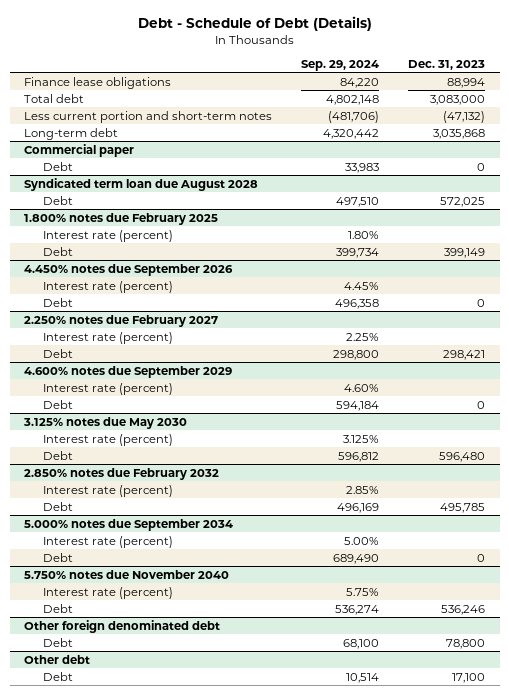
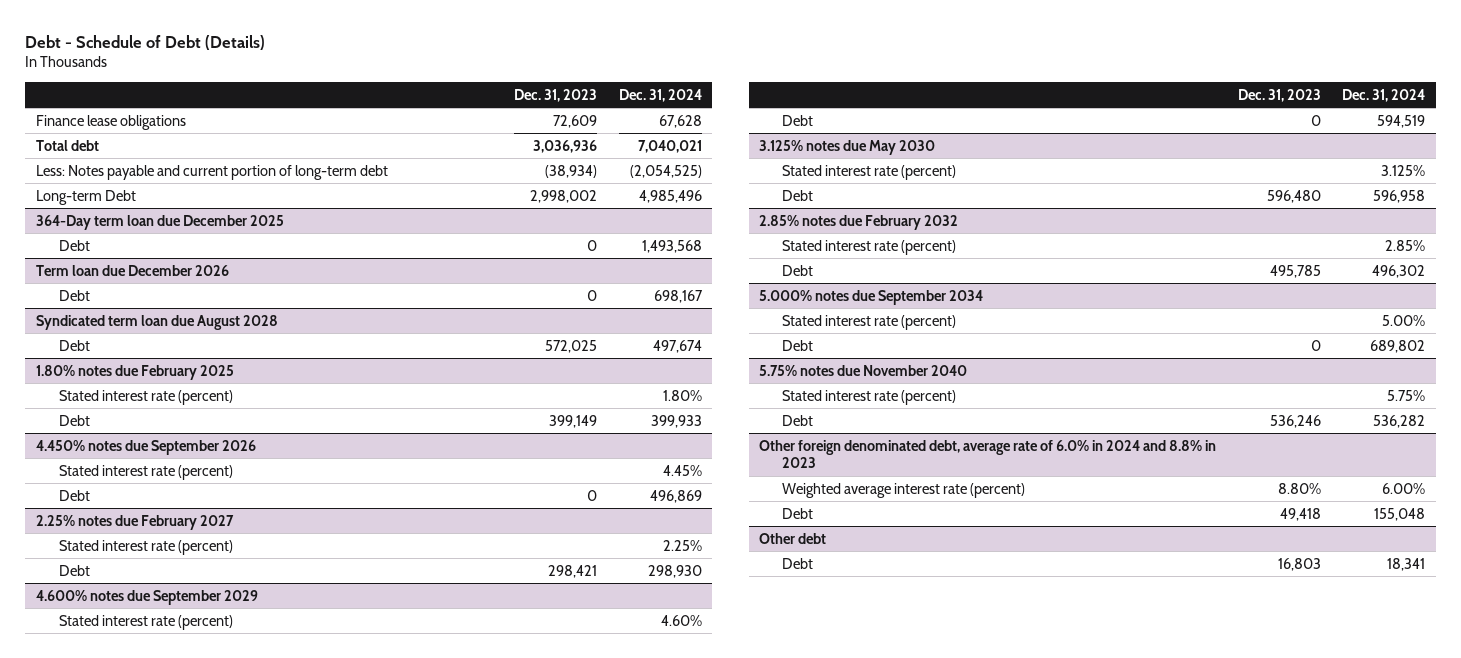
[301,59,380,71] Sep. 29, 2024 -> none
none -> [618,88,702,102] Dec. 31, 2024
[24,143,135,157] Commercial paper -> none
[447,77,486,88] 88,994 -> [553,114,598,128] 72,609
[430,94,486,105] 3,083,000 -> [533,139,598,153] 3,036,936
[24,110,273,123] Less current portion and short-term notes -> [35,164,388,180] Less: Notes payable and current portion of long-term debt
[443,110,486,123] (47,132) -> [545,164,598,178] (38,934)
[24,127,119,140] Long-term debt -> [35,189,136,205] Long-term Debt
[433,128,486,139] 3,035,868 -> [530,189,598,203] 2,998,002
none -> [35,214,284,230] 364-Day term loan due December 2025
none -> [35,264,229,276] Term loan due December 2026
none -> [58,289,90,301] Debt
[24,212,219,225] 1.800% notes due February 2025 -> [35,364,234,380] 1.80% notes due February 2025
[42,229,173,242] Interest rate (percent) -> [58,389,233,405] Stated interest rate (percent)
[42,280,173,293] Interest rate (percent) -> [58,464,233,480] Stated interest rate (percent)
[24,314,219,327] 2.250% notes due February 2027 -> [35,514,234,530] 2.25% notes due February 2027
[42,331,173,344] Interest rate (percent) -> [58,539,233,555] Stated interest rate (percent)
[42,382,173,395] Interest rate (percent) -> [58,614,233,630] Stated interest rate (percent)
[42,433,173,446] Interest rate (percent) -> [781,164,956,180] Stated interest rate (percent)
[24,467,220,480] 2.850% notes due February 2032 -> [759,214,959,230] 2.85% notes due February 2032
[42,484,173,497] Interest rate (percent) -> [781,239,956,255] Stated interest rate (percent)
[42,535,173,548] Interest rate (percent) -> [781,314,956,330] Stated interest rate (percent)
[24,569,230,579] 5.750% notes due November 2040 -> [759,364,968,376] 5.75% notes due November 2040
[42,586,173,599] Interest rate (percent) -> [781,389,956,405] Stated interest rate (percent)
[24,619,221,633] Other foreign denominated debt -> [759,439,1217,469] Other foreign denominated debt, average rate of 6.0% in 2024 and 8.8% in 2023
none -> [781,482,1025,498] Weighted average interest rate (percent)
[446,638,486,649] 78,800 -> [1279,507,1321,521] 49,418
[452,672,486,683] 17,100 -> [1277,557,1321,571] 16,803

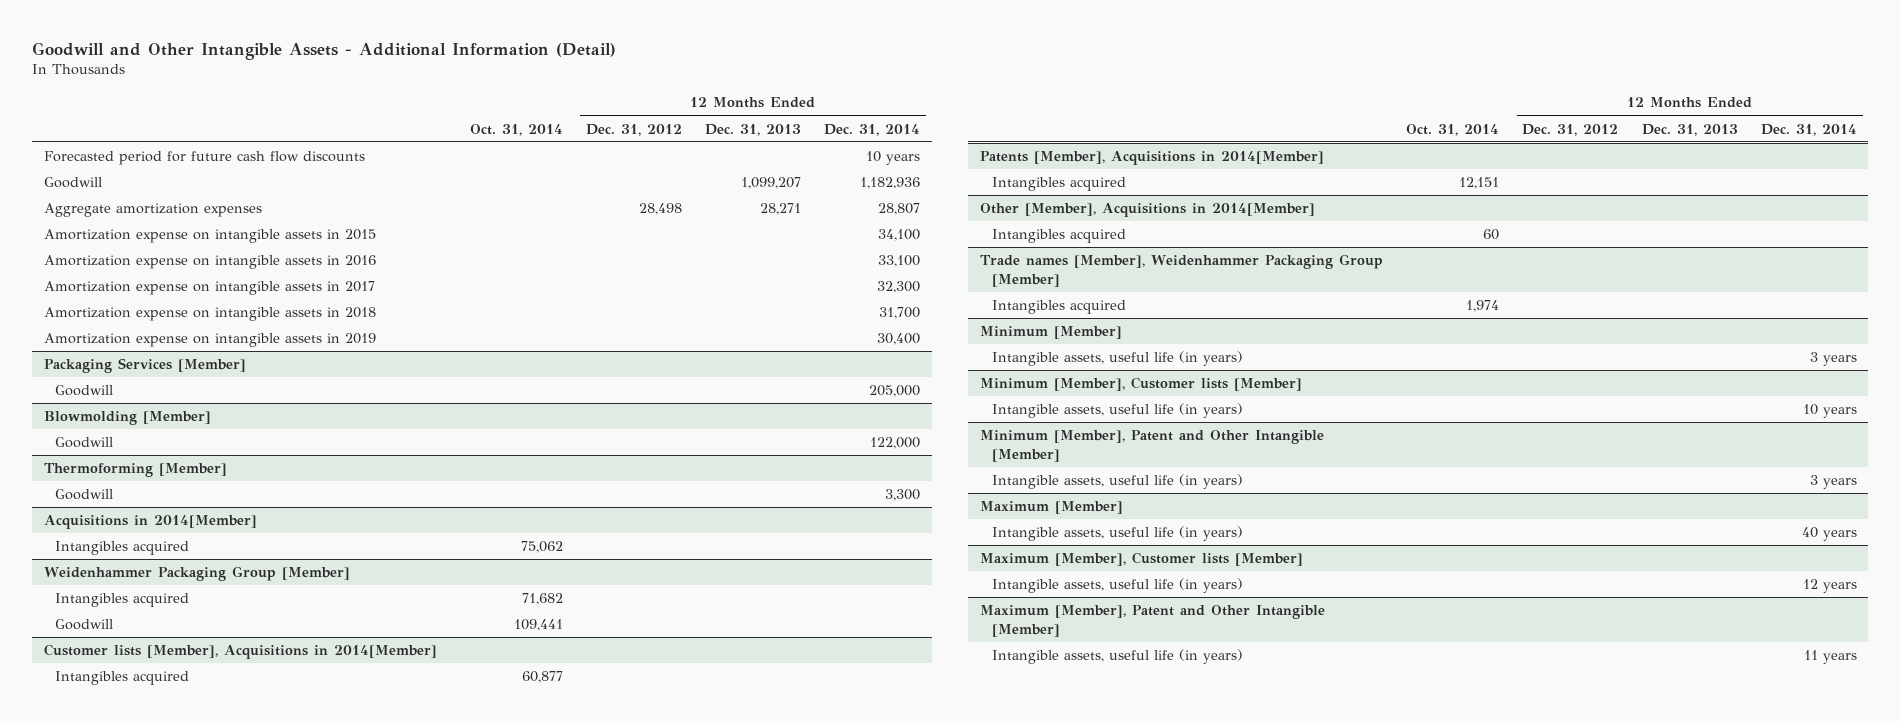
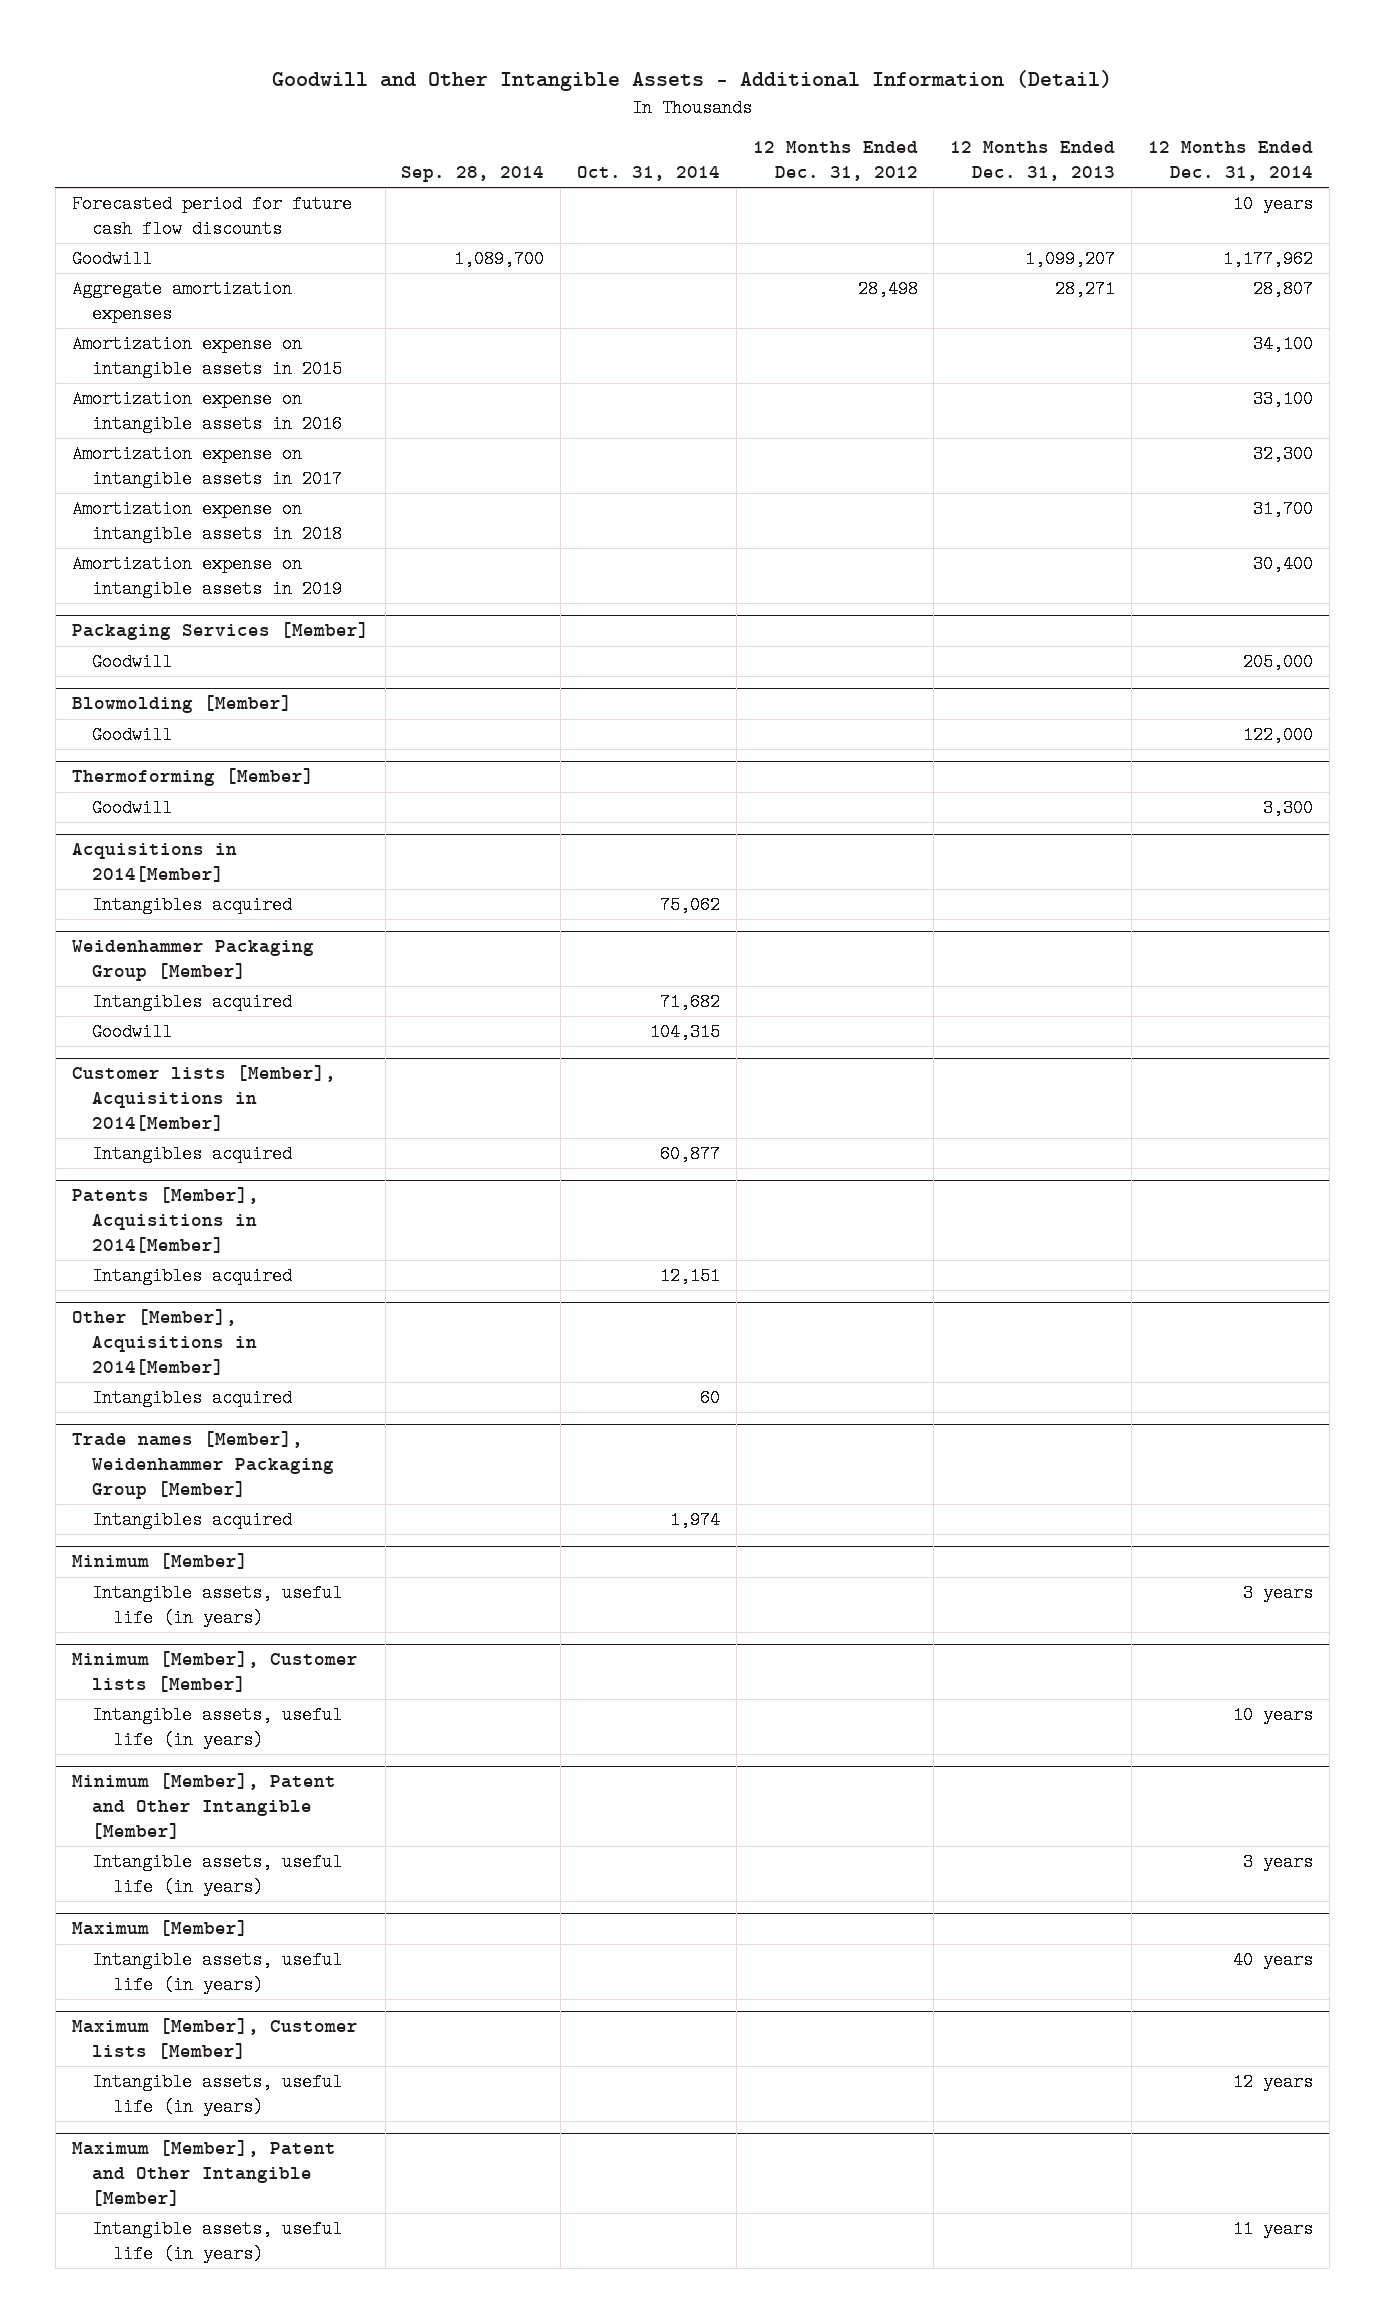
none -> [401,166,545,183] Sep. 28, 2014
[860,177,921,190] 1,182,936 -> [1222,250,1313,269] 1,177,962
[513,619,563,632] 109,441 -> [649,1023,720,1042] 104,315

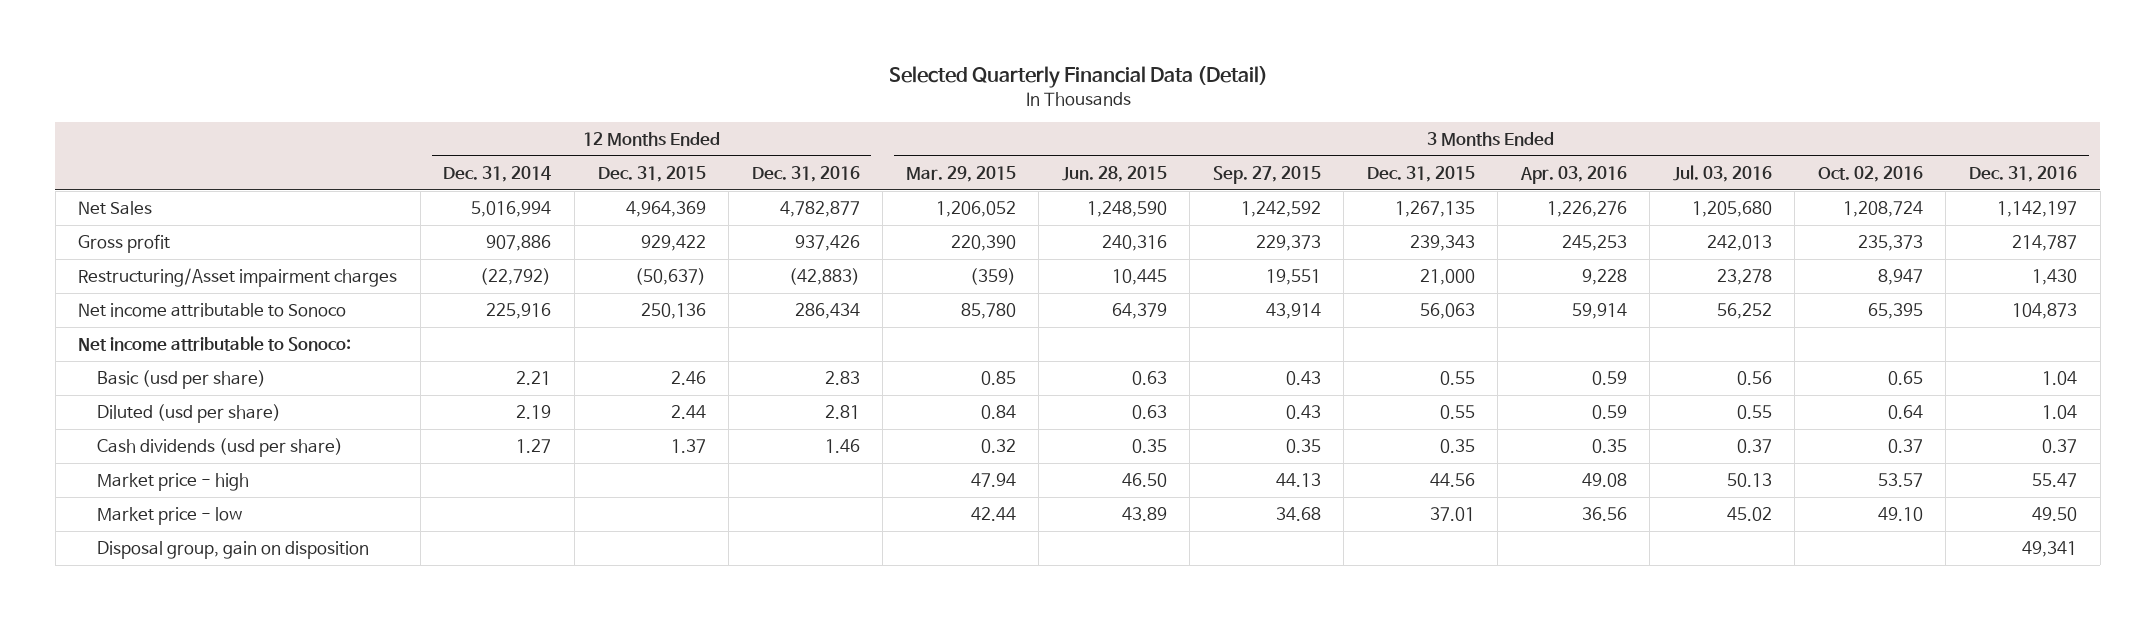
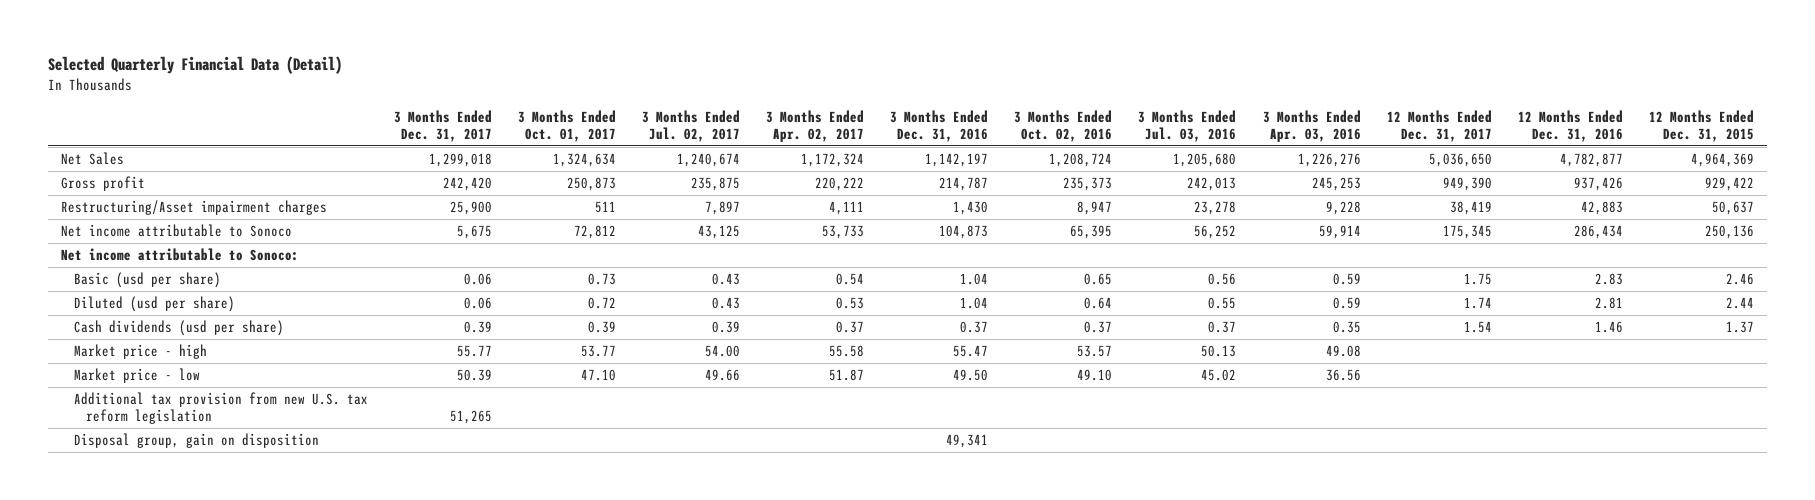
[443,165,552,182] Dec. 31, 2014 -> none
[905,165,1016,182] Mar. 29, 2015 -> none
[1061,165,1167,182] Jun. 28, 2015 -> none
[1212,165,1321,184] Sep. 27, 2015 -> none
[1366,165,1475,182] Dec. 31, 2015 -> none
none -> [393,109,492,143] 3 Months Ended Dec. 31, 2017
none -> [517,109,616,143] 3 Months Ended Oct. 01, 2017
none -> [641,109,740,143] 3 Months Ended Jul. 02, 2017
none -> [766,109,865,143] 3 Months Ended Apr. 02, 2017
none -> [1386,109,1492,143] 12 Months Ended Dec. 31, 2017
[634,268,706,286] (50,637) -> [1711,200,1754,215] 50,637
[788,268,860,286] (42,883) -> [1580,200,1623,215] 42,883
none -> [73,391,368,425] Additional tax provision from new U.S. tax reform legislation

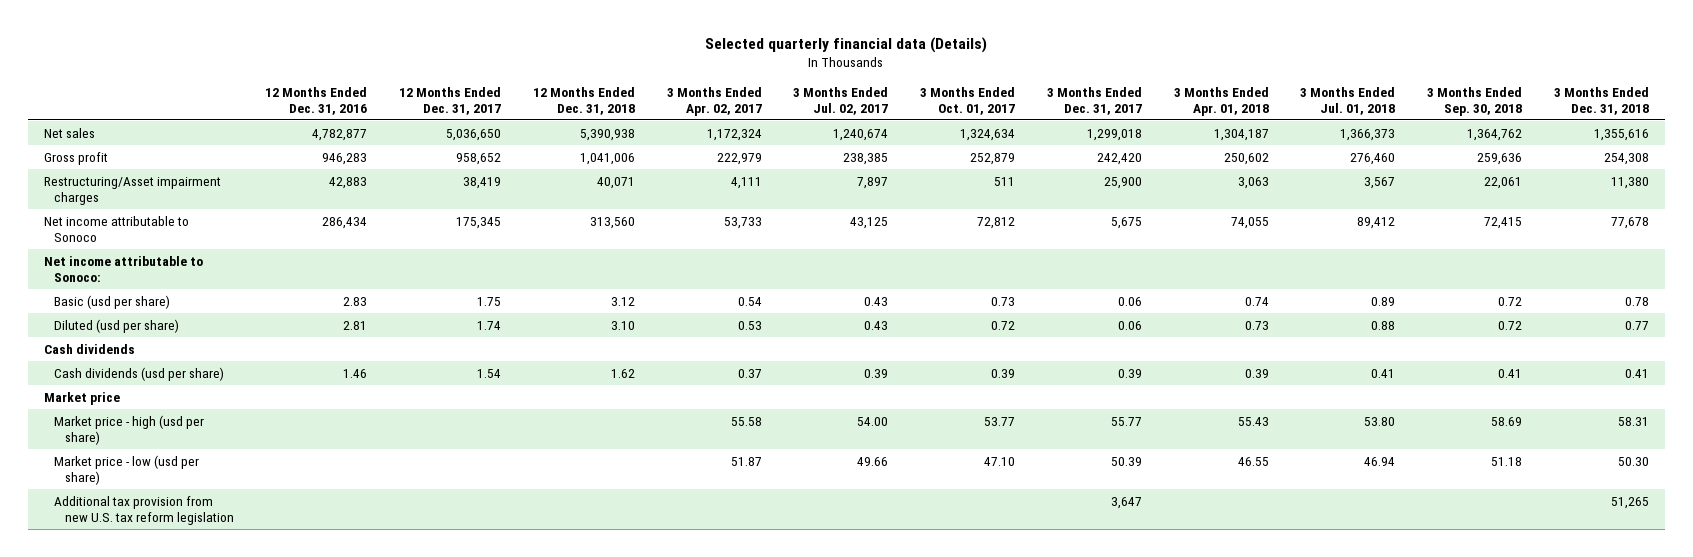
[47,56,342,75] Selected Quarterly Financial Data (Detail) -> [705,36,988,53] Selected quarterly financial data (Details)
[890,109,989,143] 3 Months Ended Dec. 31, 2016 -> none
[1014,109,1113,143] 3 Months Ended Oct. 02, 2016 -> none
[1138,109,1237,143] 3 Months Ended Jul. 03, 2016 -> none
[1262,109,1361,143] 3 Months Ended Apr. 03, 2016 -> none
[1648,109,1754,143] 12 Months Ended Dec. 31, 2015 -> none
none -> [532,86,635,115] 12 Months Ended Dec. 31, 2018
none -> [1173,86,1269,116] 3 Months Ended Apr. 01, 2018
none -> [1300,86,1396,115] 3 Months Ended Jul. 01, 2018
none -> [1427,86,1523,116] 3 Months Ended Sep. 30, 2018
none -> [1553,86,1649,115] 3 Months Ended Dec. 31, 2018
[60,151,124,165] Net Sales -> [43,127,95,138] Net sales
[566,176,616,191] 250,873 -> [970,152,1016,165] 252,879
[690,176,740,191] 235,875 -> [843,152,889,165] 238,385
[815,176,865,191] 220,222 -> [716,152,762,165] 222,979
[1442,176,1492,191] 949,390 -> [456,152,502,165] 958,652
[1573,176,1623,191] 937,426 -> [322,152,368,165] 946,283
none -> [43,343,135,354] Cash dividends
[73,432,319,448] Disposal group, gain on disposition -> none
none -> [43,391,120,405] Market price
[73,343,207,359] Market price - high -> [54,414,205,445] Market price - high (usd per share)
[73,367,200,383] Market price - low -> [54,454,200,485] Market price - low (usd per share)
[449,410,492,425] 51,265 -> [1110,496,1142,509] 3,647

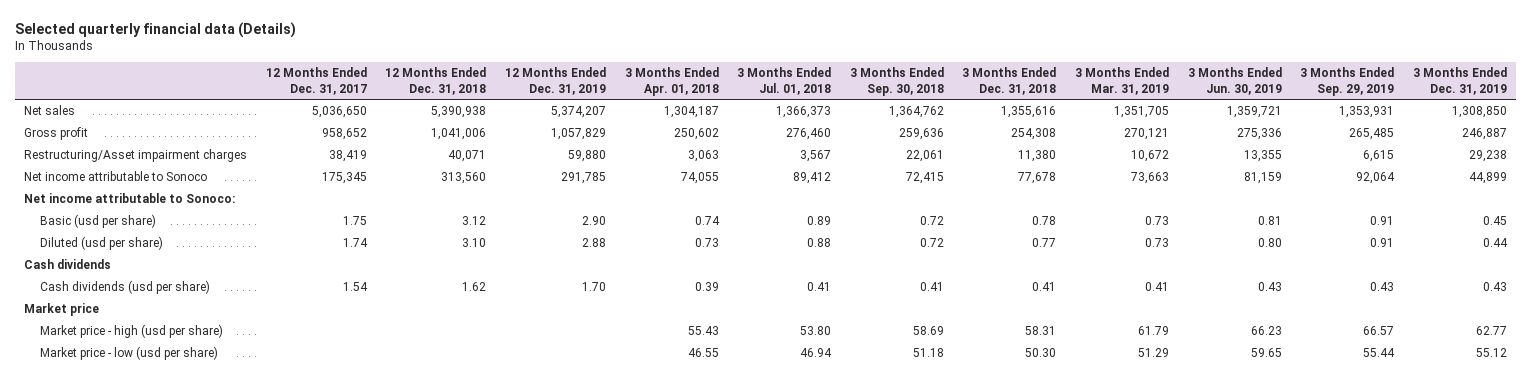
[265,86,368,115] 12 Months Ended Dec. 31, 2016 -> none
[666,86,762,116] 3 Months Ended Apr. 02, 2017 -> none
[793,86,889,115] 3 Months Ended Jul. 02, 2017 -> none
[920,86,1016,115] 3 Months Ended Oct. 01, 2017 -> none
[1046,86,1142,115] 3 Months Ended Dec. 31, 2017 -> none
none -> [504,67,606,95] 12 Months Ended Dec. 31, 2019
none -> [1074,67,1169,95] 3 Months Ended Mar. 31, 2019
none -> [1187,67,1282,95] 3 Months Ended Jun. 30, 2019
none -> [1300,67,1395,96] 3 Months Ended Sep. 29, 2019
none -> [1412,67,1507,95] 3 Months Ended Dec. 31, 2019
[54,495,234,525] Additional tax provision from new U.S. tax reform legislation -> none

